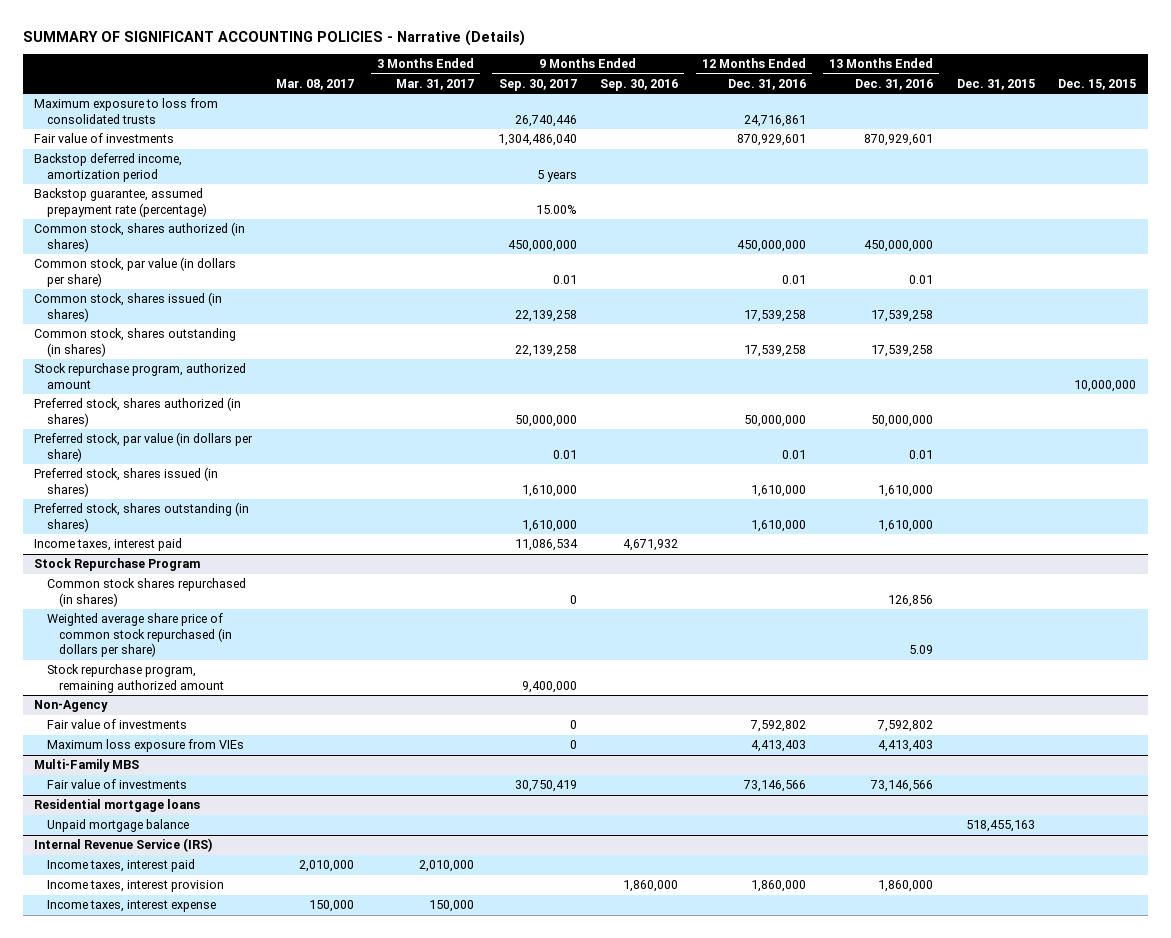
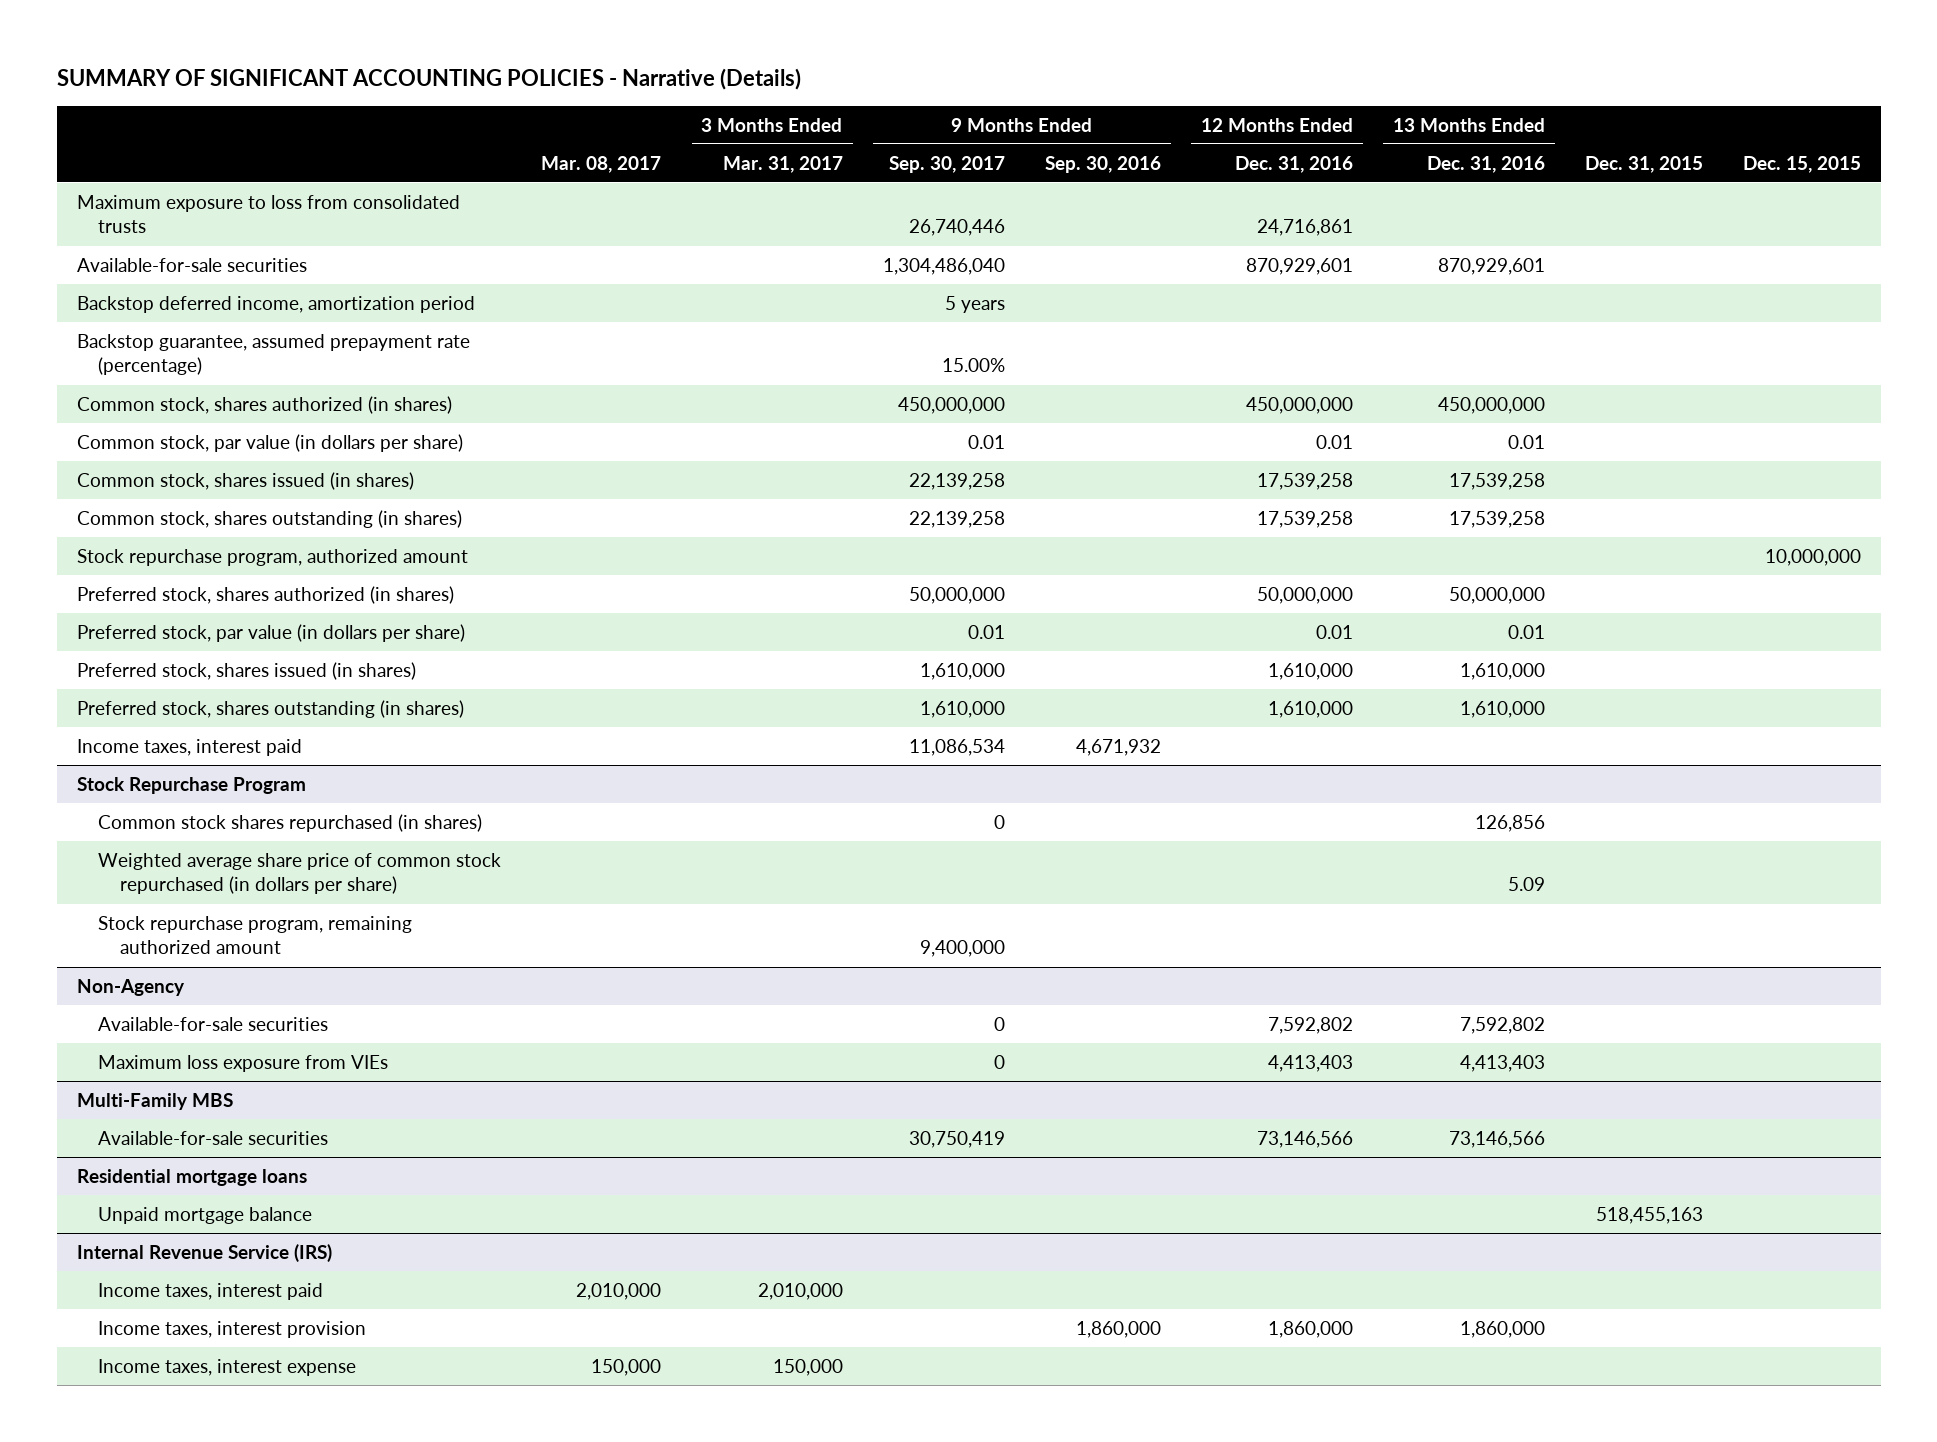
[34,133,175,144] Fair value of investments -> [76,257,307,272] Available-for-sale securities
[46,719,187,730] Fair value of investments -> [98,1016,329,1031] Available-for-sale securities
[46,779,187,790] Fair value of investments -> [98,1130,329,1145] Available-for-sale securities

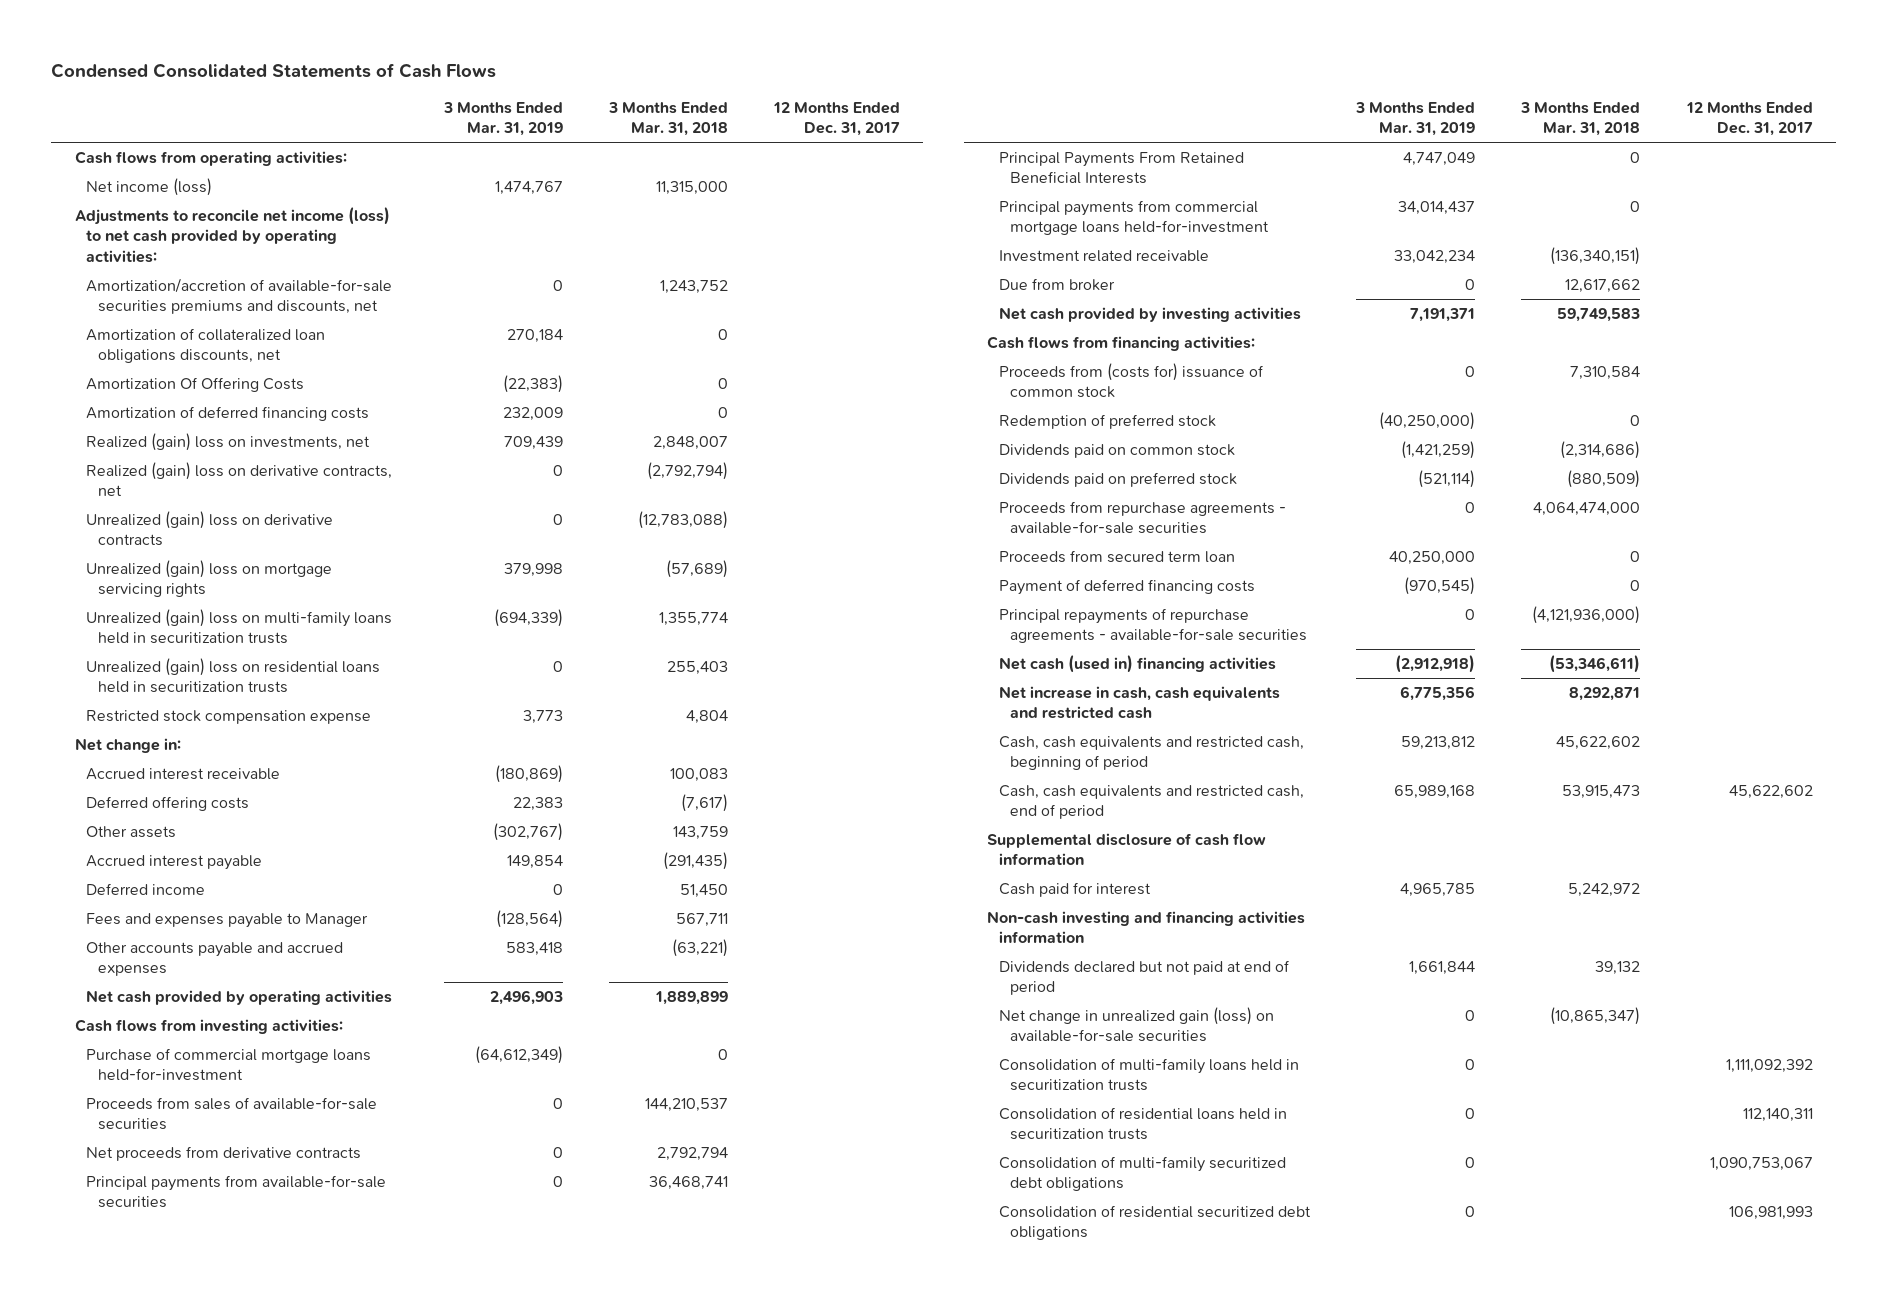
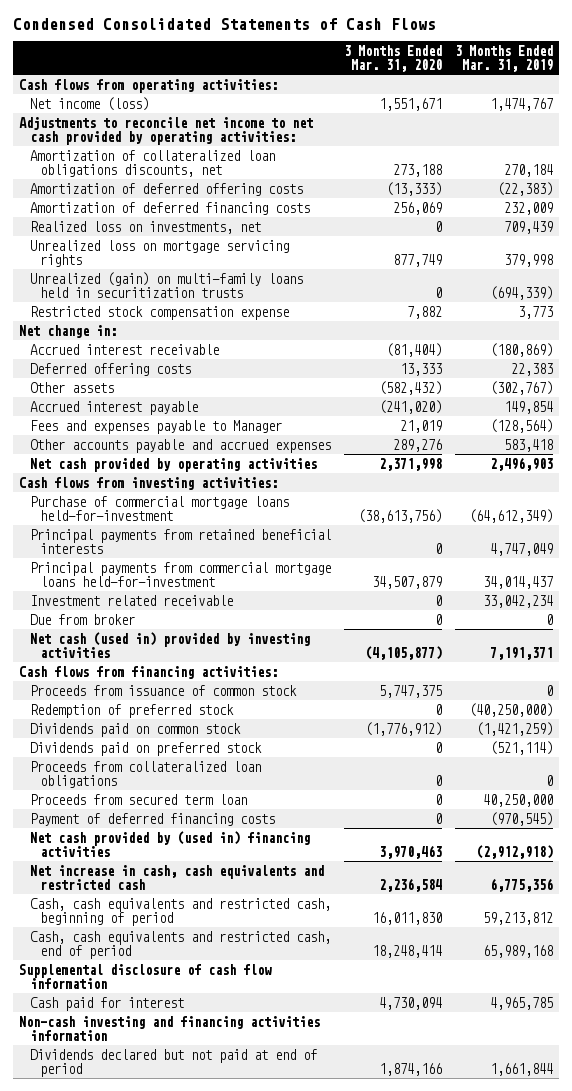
[607,101,728,137] 3 Months Ended Mar. 31, 2018 -> none
[773,101,901,137] 12 Months Ended Dec. 31, 2017 -> none
none -> [343,44,442,73] 3 Months Ended Mar. 31, 2020
[86,278,393,315] Amortization/accretion of available-for-sale securities premiums and discounts, net -> none
[74,207,390,263] Adjustments to reconcile net income (loss) to net cash provided by operating activities: -> [19,116,314,145] Adjustments to reconcile net income to net cash provided by operating activities:
[86,377,305,393] Amortization Of Offering Costs -> [29,182,303,196] Amortization of deferred offering costs
[86,462,393,497] Realized (gain) loss on derivative contracts, net -> none
[86,511,334,547] Unrealized (gain) loss on derivative contracts -> none
[86,658,381,694] Unrealized (gain) loss on residential loans held in securitization trusts -> none
[86,433,371,452] Realized (gain) loss on investments, net -> [29,220,261,234] Realized loss on investments, net
[86,560,333,598] Unrealized (gain) loss on mortgage servicing rights -> [29,239,289,267] Unrealized loss on mortgage servicing rights
[86,609,393,645] Unrealized (gain) loss on multi-family loans held in securitization trusts -> [29,271,303,298] Unrealized (gain) on multi-family loans held in securitization trusts
[86,883,206,896] Deferred income -> none
[86,1097,378,1131] Proceeds from sales of available-for-sale securities -> none
[86,1146,362,1162] Net proceeds from derivative contracts -> none
[86,1175,387,1209] Principal payments from available-for-sale securities -> none
[998,152,1244,185] Principal Payments From Retained Beneficial Interests -> [29,528,331,554] Principal payments from retained beneficial interests
[998,307,1301,323] Net cash provided by investing activities -> [29,631,310,658] Net cash (used in) provided by investing activities
[998,363,1264,399] Proceeds from (costs for) issuance of common stock -> [29,684,297,696] Proceeds from issuance of common stock
[998,501,1286,535] Proceeds from repurchase agreements - available-for-sale securities -> none
none -> [29,760,261,788] Proceeds from collateralized loan obligations
[998,608,1308,644] Principal repayments of repurchase agreements - available-for-sale securities -> none
[998,655,1276,674] Net cash (used in) financing activities -> [29,830,310,857] Net cash provided by (used in) financing activities
[998,1007,1274,1043] Net change in unrealized gain (loss) on available-for-sale securities -> none
[998,1058,1299,1092] Consolidation of multi-family loans held in securitization trusts -> none
[998,1107,1287,1141] Consolidation of residential loans held in securitization trusts -> none
[998,1156,1286,1192] Consolidation of multi-family securitized debt obligations -> none
[998,1205,1311,1241] Consolidation of residential securitized debt obligations -> none

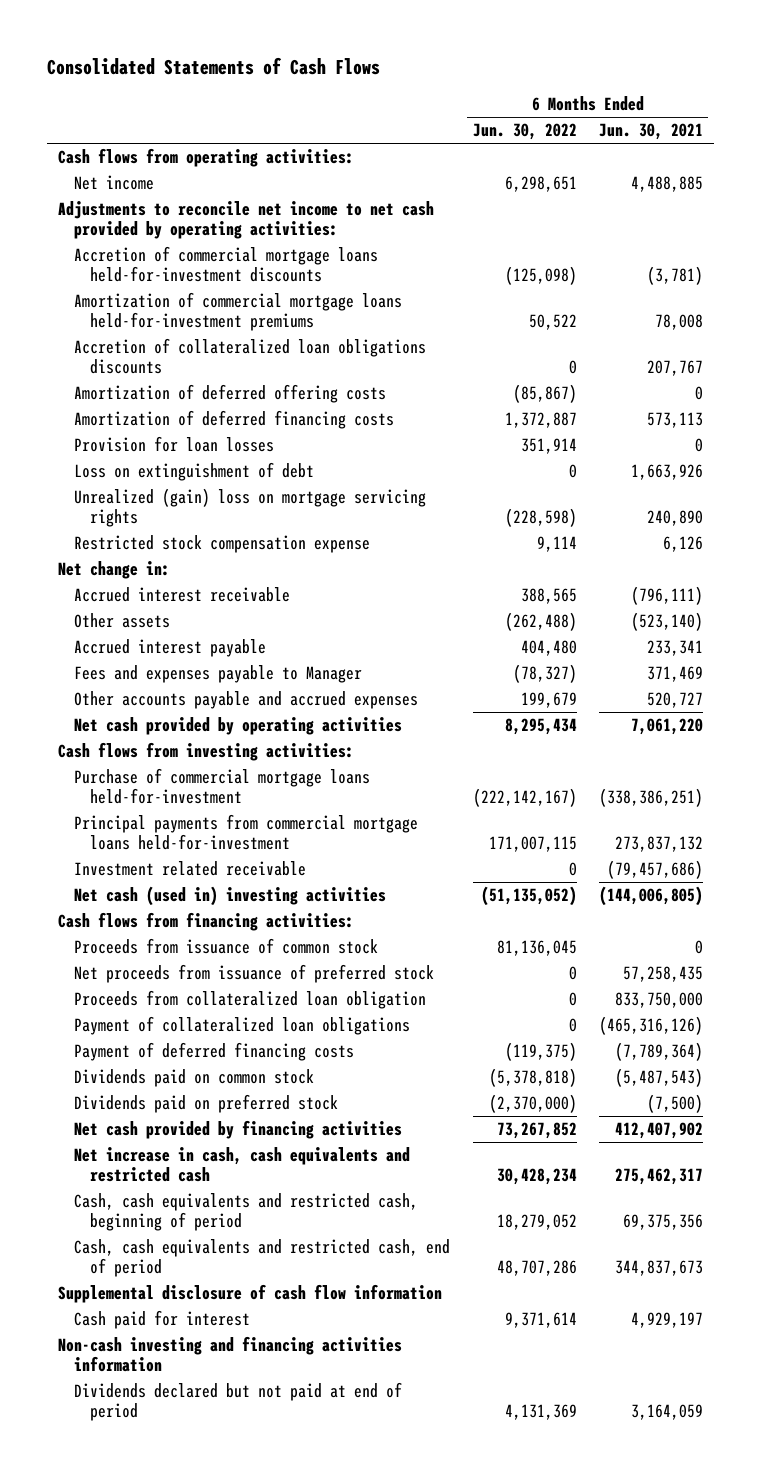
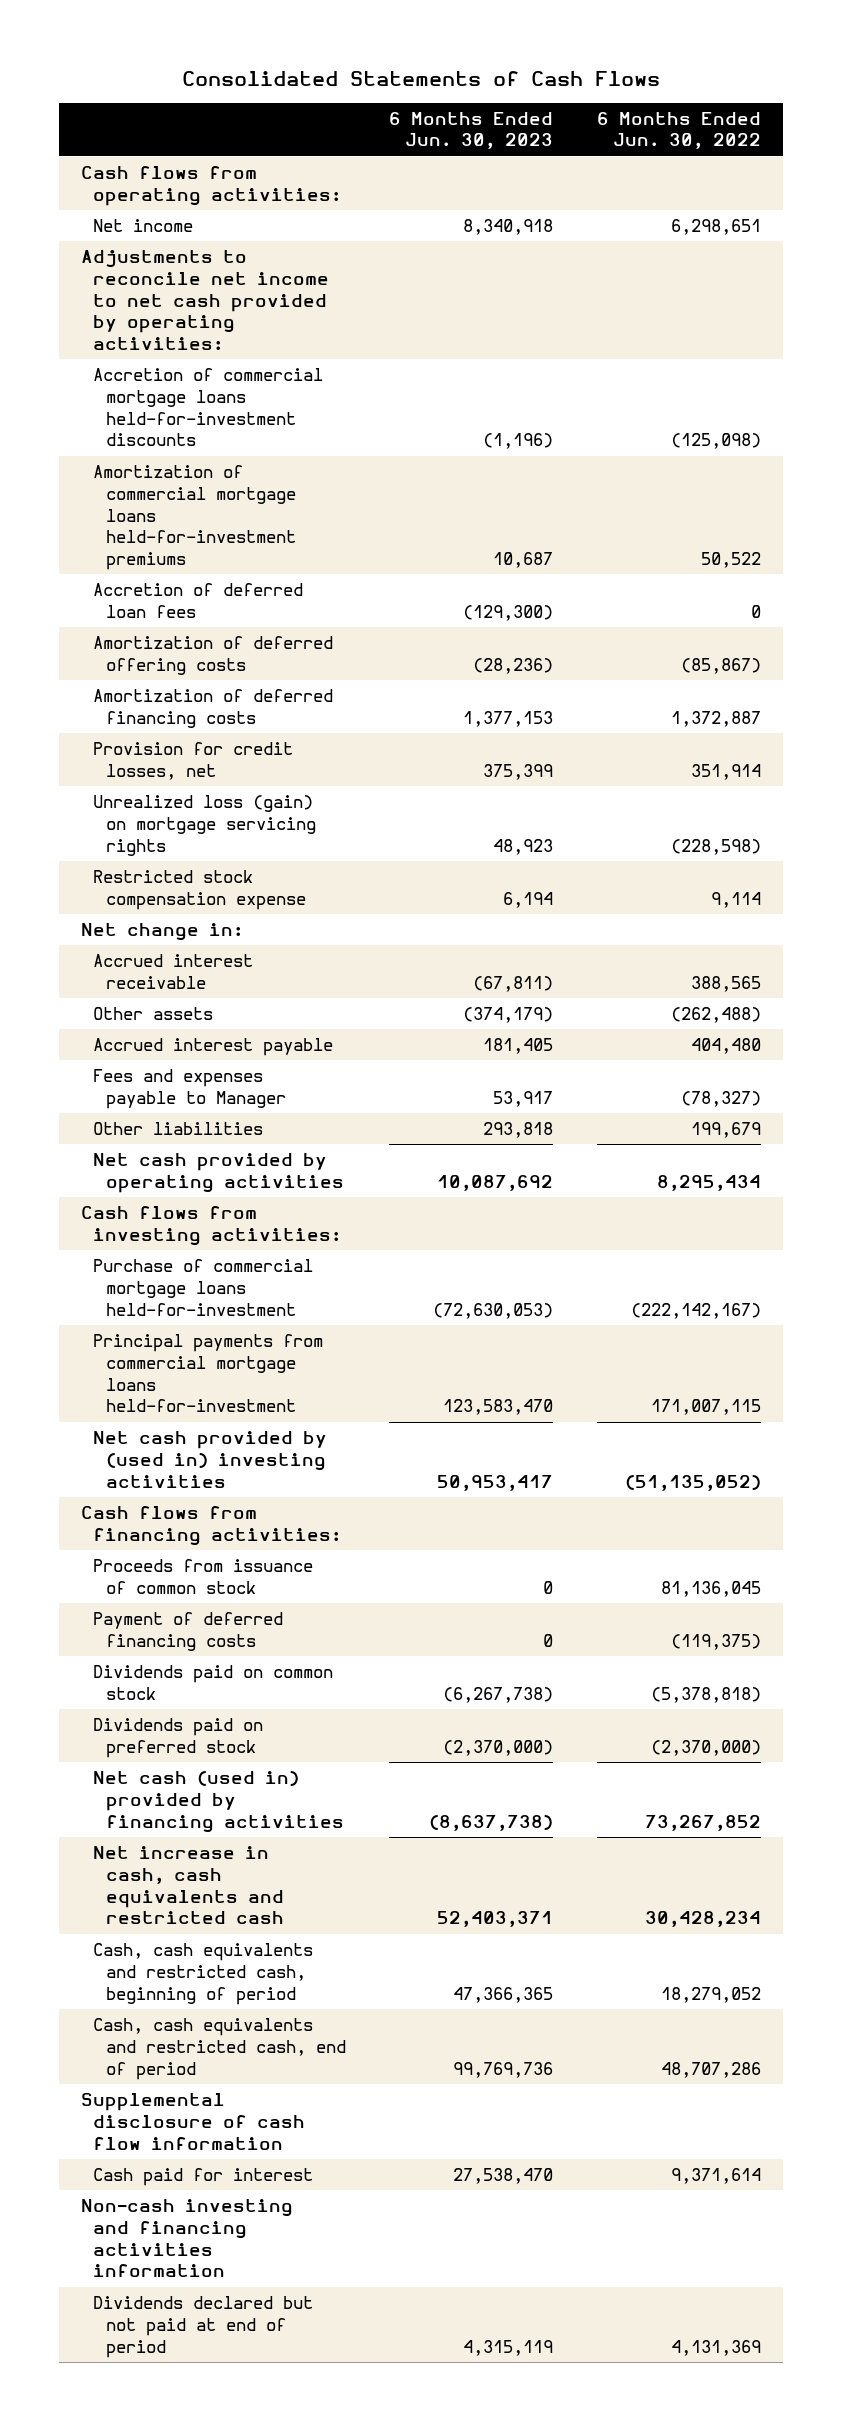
[598,123,703,141] Jun. 30, 2021 -> none
none -> [389,111,554,150] 6 Months Ended Jun. 30, 2023
[74,338,427,375] Accretion of collateralized loan obligations discounts -> none
none -> [93,583,304,618] Accretion of deferred loan fees
[74,462,315,482] Loss on extinguishment of debt -> none
[74,436,275,453] Provision for loan losses -> [93,742,294,780] Provision for credit losses, net
[74,488,427,528] Unrealized (gain) loss on mortgage servicing rights -> [93,795,316,856] Unrealized loss (gain) on mortgage servicing rights
[74,691,419,710] Other accounts payable and accrued expenses -> [93,1122,264,1136] Other liabilities
[74,861,307,877] Investment related receivable -> none
[74,886,387,907] Net cash (used in) investing activities -> [93,1431,328,1488] Net cash provided by (used in) investing activities
[74,964,435,984] Net proceeds from issuance of preferred stock -> none
[74,990,427,1010] Proceeds from collateralized loan obligation -> none
[74,1016,411,1036] Payment of collateralized loan obligations -> none
[74,1120,403,1140] Net cash provided by financing activities -> [93,1771,344,1833] Net cash (used in) provided by financing activities

